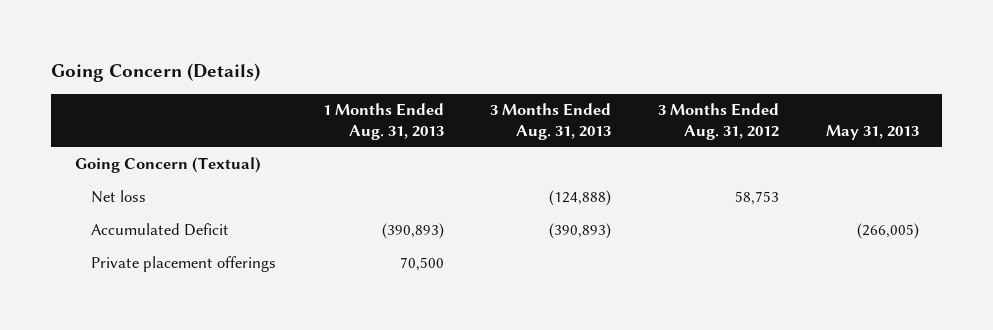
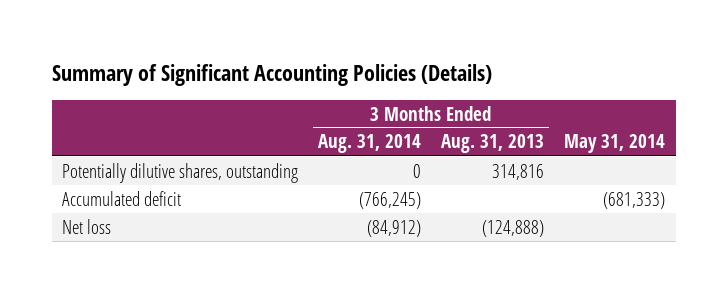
[51,63,261,83] Going Concern (Details) -> [51,64,492,87] Summary of Significant Accounting Policies (Details)
[322,103,444,140] 1 Months Ended Aug. 31, 2013 -> none
[658,103,780,140] 3 Months Ended Aug. 31, 2012 -> none
[825,124,919,140] May 31, 2013 -> none
none -> [318,134,422,154] Aug. 31, 2014
none -> [564,134,666,154] May 31, 2014
[74,156,261,173] Going Concern (Textual) -> none
none -> [61,162,298,183] Potentially dilutive shares, outstanding
none -> [61,190,181,206] Accumulated deficit
[91,222,230,236] Accumulated Deficit -> none
[91,255,277,272] Private placement offerings -> none

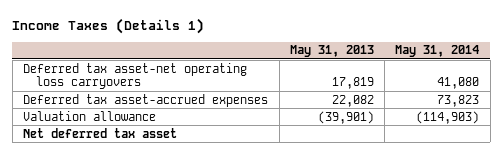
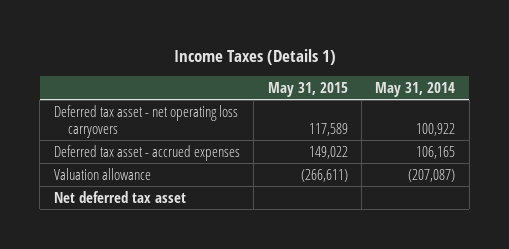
[289,45,374,58] May 31, 2013 -> none
none -> [267,82,348,98] May 31, 2015
[23,62,248,90] Deferred tax asset-net operating loss carryovers -> [53,104,238,138] Deferred tax asset - net operating loss carryovers
[437,77,480,90] 41,080 -> [416,122,456,136] 100,922
[23,93,269,107] Deferred tax asset-accrued expenses -> [53,144,240,161] Deferred tax asset - accrued expenses
[437,94,480,107] 73,823 -> [416,145,456,159] 106,165
[416,110,480,124] (114,903) -> [408,168,456,182] (207,087)

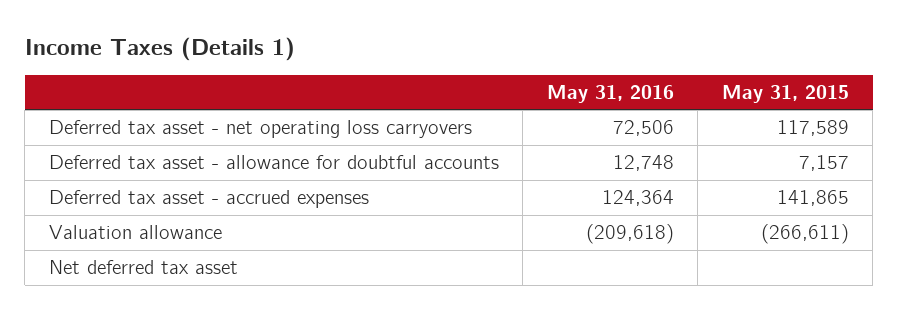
[375,82,456,98] May 31, 2014 -> none
none -> [546,84,674,103] May 31, 2016
none -> [48,155,499,170] Deferred tax asset - allowance for doubtful accounts
[308,145,348,159] 149,022 -> [776,190,849,207] 141,865

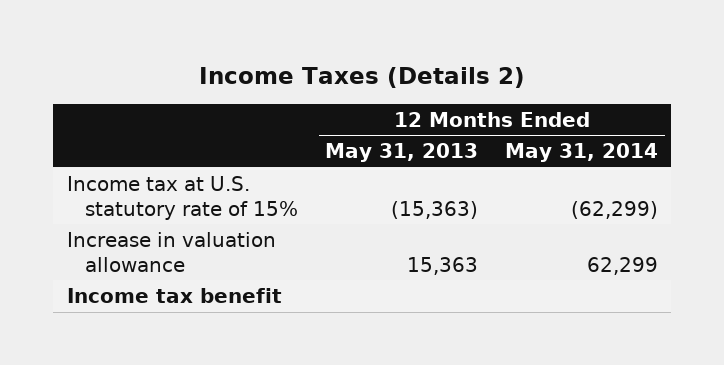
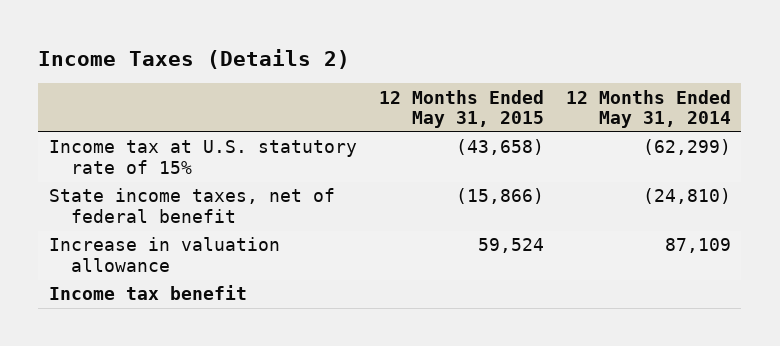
[325,143,479,163] May 31, 2013 -> none
none -> [378,89,544,129] 12 Months Ended May 31, 2015
none -> [49,188,336,224] State income taxes, net of federal benefit
[586,256,658,275] 62,299 -> [664,238,731,254] 87,109

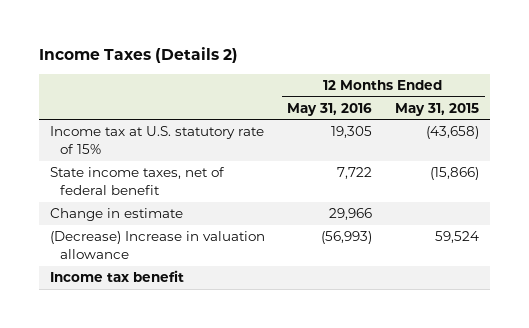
[565,89,731,129] 12 Months Ended May 31, 2014 -> none
none -> [287,102,373,116] May 31, 2016
none -> [49,208,183,222] Change in estimate
[49,237,281,273] Increase in valuation allowance -> [49,231,265,259] (Decrease) Increase in valuation allowance

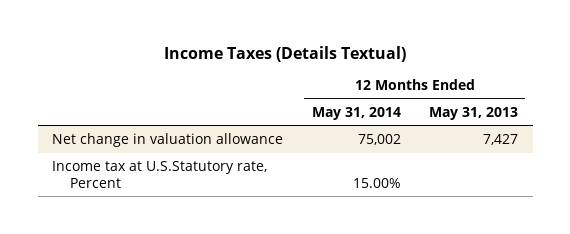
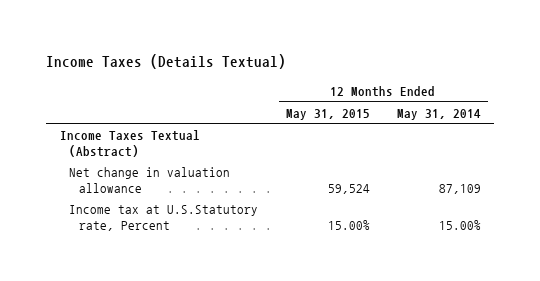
[429,106,519,120] May 31, 2013 -> none
none -> [285,108,370,120] May 31, 2015
none -> [59,130,200,157] Income Taxes Textual (Abstract)
[357,134,401,146] 75,002 -> [438,183,481,194] 87,109

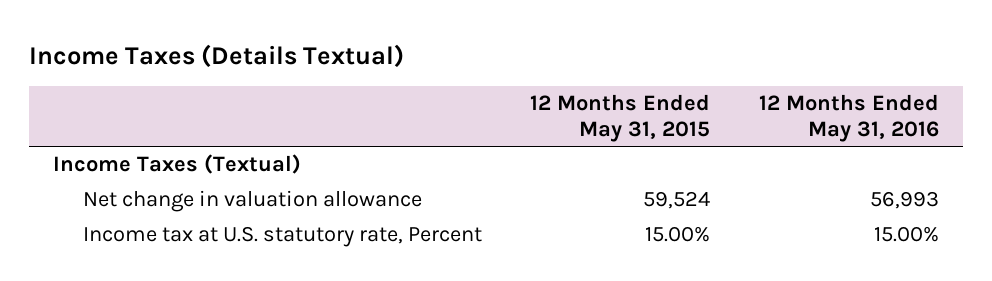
[396,108,481,120] May 31, 2014 -> none
none -> [758,94,939,142] 12 Months Ended May 31, 2016
[59,130,200,157] Income Taxes Textual (Abstract) -> [53,154,302,175] Income Taxes (Textual)
[69,205,259,231] Income tax at U.S.Statutory rate, Percent -> [82,226,482,248] Income tax at U.S. statutory rate, Percent

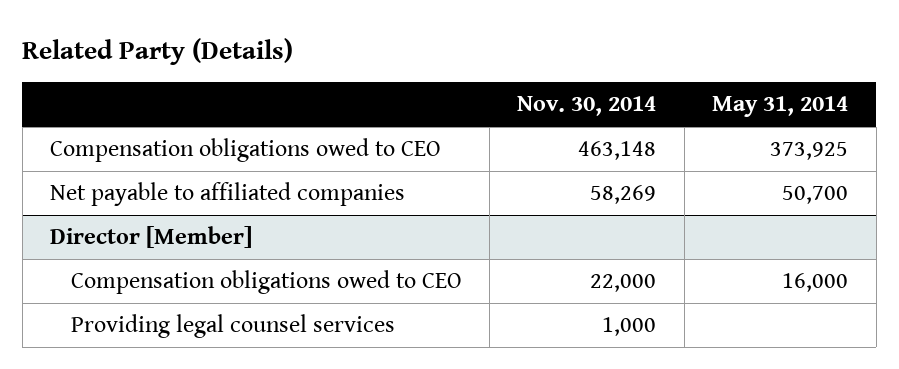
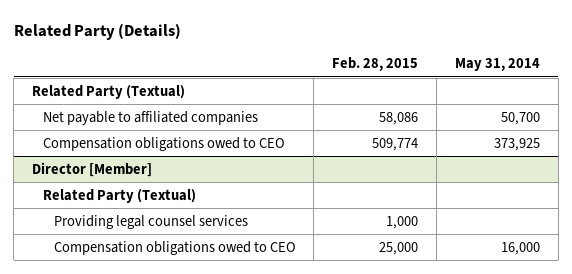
[517,96,657,117] Nov. 30, 2014 -> none
none -> [332,57,419,72] Feb. 28, 2015
none -> [32,84,186,99] Related Party (Textual)
[50,138,442,163] Compensation obligations owed to CEO -> [42,136,285,151] Compensation obligations owed to CEO
none -> [42,188,196,203] Related Party (Textual)
[70,270,462,295] Compensation obligations owed to CEO -> [53,240,296,255] Compensation obligations owed to CEO

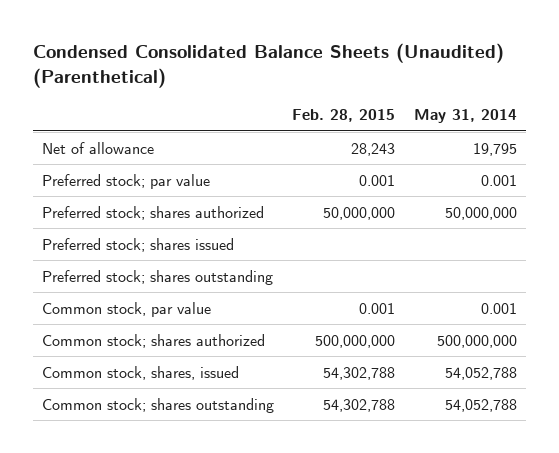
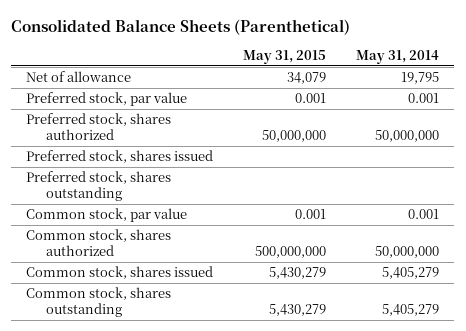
[33,43,505,88] Condensed Consolidated Balance Sheets (Unaudited) (Parenthetical) -> [11,18,351,35] Consolidated Balance Sheets (Parenthetical)
[292,109,396,123] Feb. 28, 2015 -> none
none -> [243,49,327,64] May 31, 2015
[42,173,211,189] Preferred stock; par value -> [26,92,188,107] Preferred stock, par value
[42,205,265,220] Preferred stock; shares authorized -> [26,113,172,141] Preferred stock, shares authorized
[42,237,235,252] Preferred stock; shares issued -> [26,150,214,164] Preferred stock, shares issued
[42,269,274,285] Preferred stock; shares outstanding -> [26,171,172,202] Preferred stock, shares outstanding
[42,333,266,348] Common stock; shares authorized -> [26,229,172,257] Common stock, shares authorized
[436,334,517,348] 500,000,000 -> [375,246,440,259] 50,000,000
[42,365,240,380] Common stock, shares, issued -> [26,266,214,280] Common stock, shares issued
[444,366,517,380] 54,052,788 -> [382,267,440,280] 5,405,279
[42,397,275,413] Common stock; shares outstanding -> [26,287,172,318] Common stock, shares outstanding
[444,398,517,412] 54,052,788 -> [382,304,440,317] 5,405,279

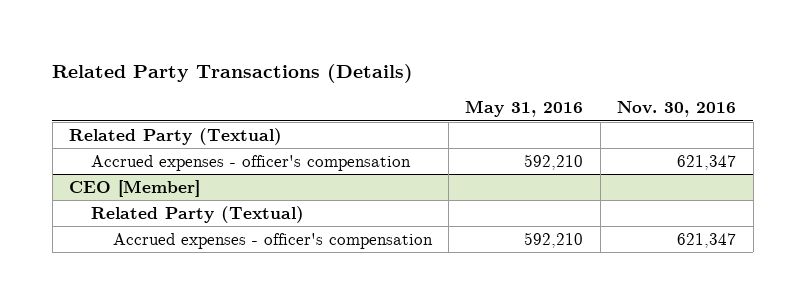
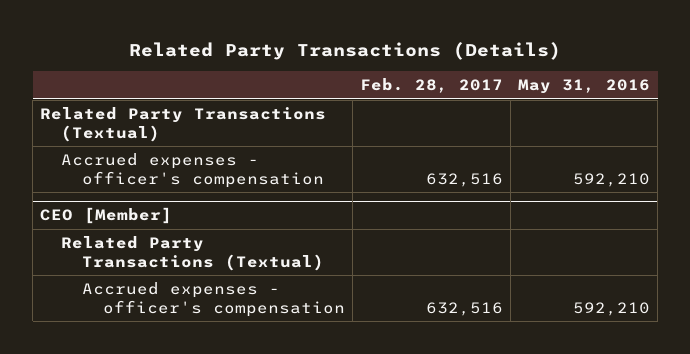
[617,101,737,118] Nov. 30, 2016 -> none
none -> [359,77,503,93] Feb. 28, 2017
[69,127,283,145] Related Party (Textual) -> [40,107,327,142] Related Party Transactions (Textual)
[90,205,304,223] Related Party (Textual) -> [61,236,324,271] Related Party Transactions (Textual)

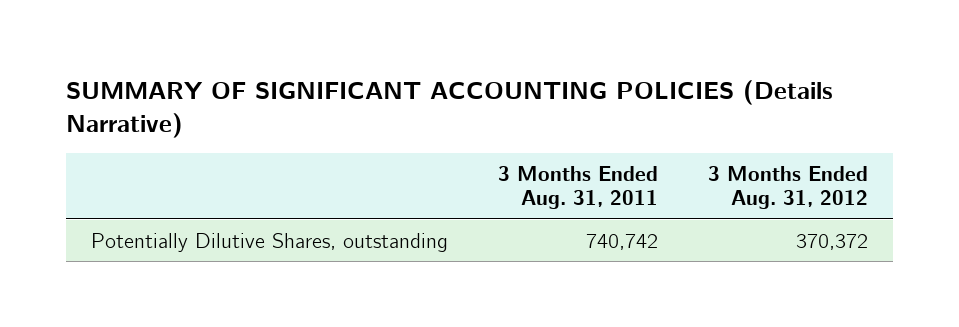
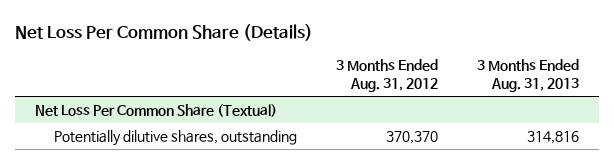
[66,80,834,138] SUMMARY OF SIGNIFICANT ACCOUNTING POLICIES (Details Narrative) -> [15,23,314,41] Net Loss Per Common Share (Details)
[498,165,659,210] 3 Months Ended Aug. 31, 2011 -> none
none -> [477,58,580,93] 3 Months Ended Aug. 31, 2013
none -> [34,104,277,118] Net Loss Per Common Share (Textual)
[91,232,449,252] Potentially Dilutive Shares, outstanding -> [54,130,298,147] Potentially dilutive shares, outstanding
[796,233,869,250] 370,372 -> [386,131,439,145] 370,370

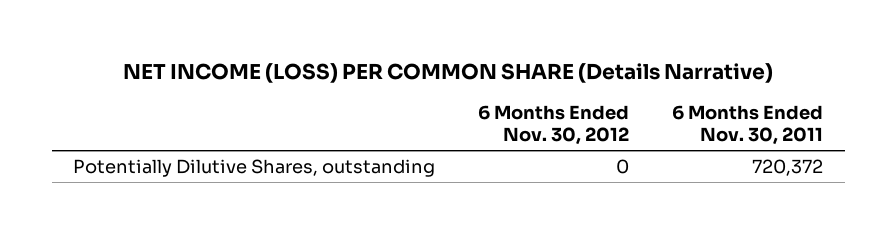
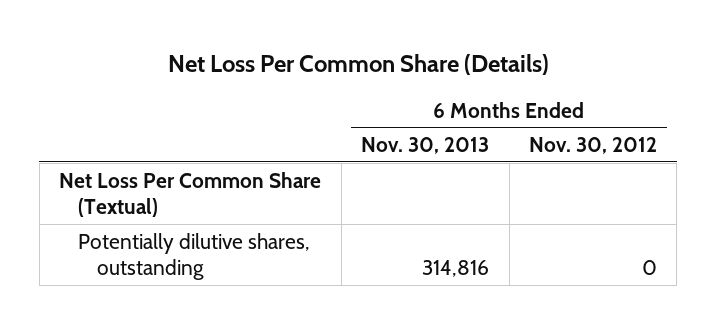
[123,63,774,84] NET INCOME (LOSS) PER COMMON SHARE (Details Narrative) -> [168,53,550,75] Net Loss Per Common Share (Details)
[672,105,824,146] 6 Months Ended Nov. 30, 2011 -> none
none -> [361,137,490,155] Nov. 30, 2013
none -> [59,171,322,217] Net Loss Per Common Share (Textual)
[73,158,436,177] Potentially Dilutive Shares, outstanding -> [78,232,311,280] Potentially dilutive shares, outstanding

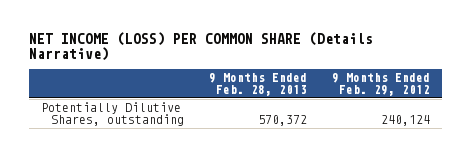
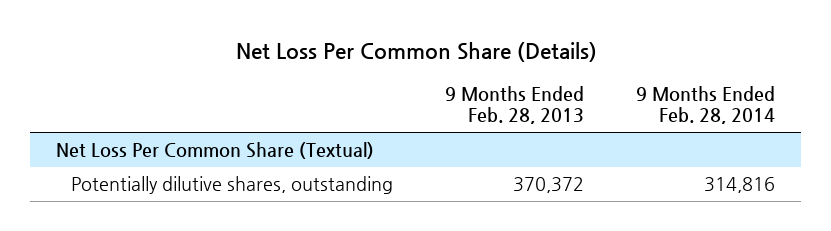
[28,31,373,62] NET INCOME (LOSS) PER COMMON SHARE (Details Narrative) -> [235,42,597,63] Net Loss Per Common Share (Details)
[331,72,430,96] 9 Months Ended Feb. 29, 2012 -> none
none -> [636,85,776,125] 9 Months Ended Feb. 28, 2014
none -> [56,142,375,160] Net Loss Per Common Share (Textual)
[41,101,184,126] Potentially Dilutive Shares, outstanding -> [71,176,394,195] Potentially dilutive shares, outstanding
[257,114,307,126] 570,372 -> [513,177,585,194] 370,372

